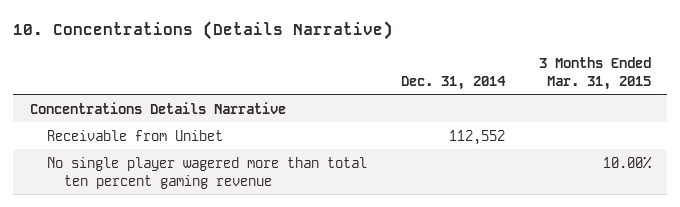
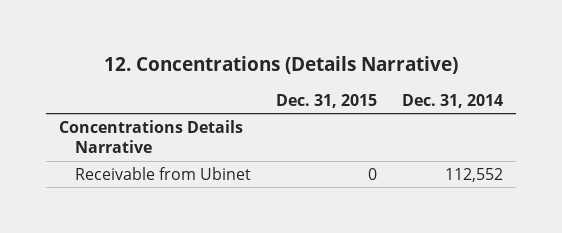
[13,20,394,40] 10. Concentrations (Details Narrative) -> [103,56,458,75] 12. Concentrations (Details Narrative)
[538,56,651,90] 3 Months Ended Mar. 31, 2015 -> none
none -> [276,93,378,108] Dec. 31, 2015
[47,156,368,189] No single player wagered more than total ten percent gaming revenue -> none
[47,129,224,141] Receivable from Unibet -> [75,166,252,180] Receivable from Ubinet

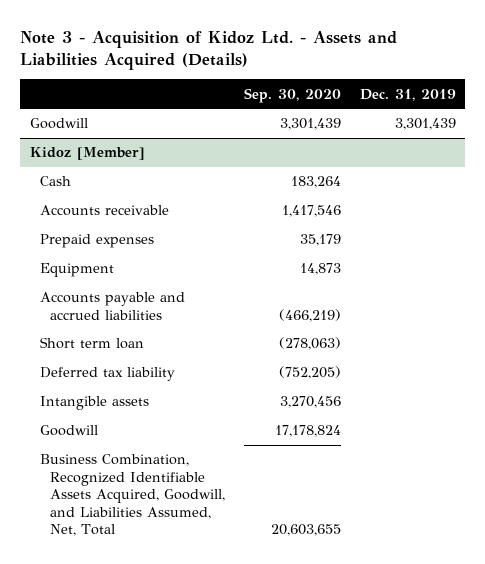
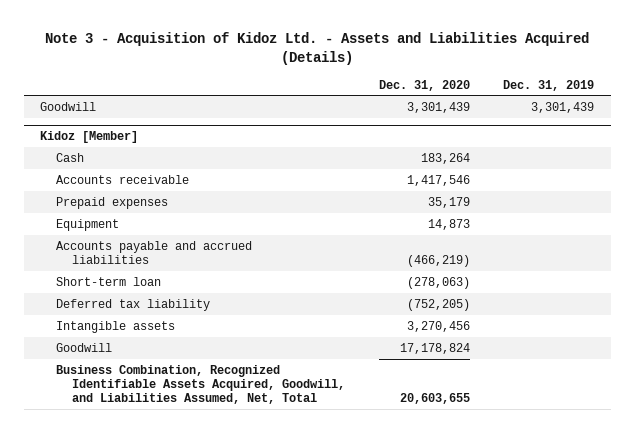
[243,87,341,103] Sep. 30, 2020 -> none
none -> [378,79,470,91] Dec. 31, 2020
[39,337,144,350] Short term loan -> [56,276,162,286] Short-term loan

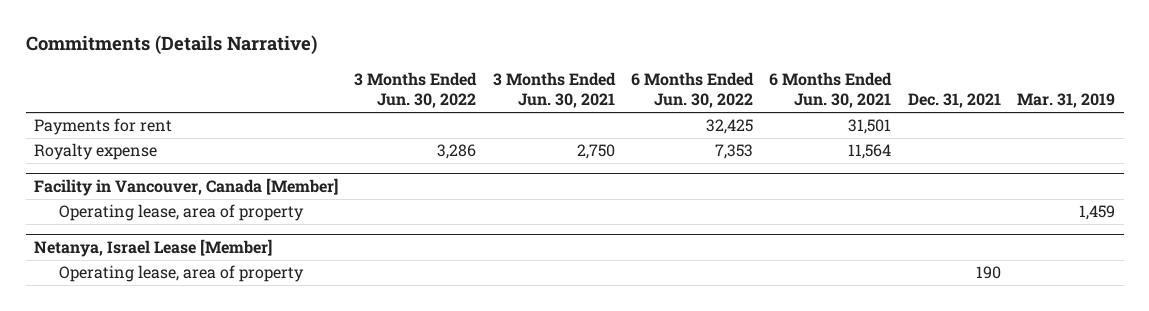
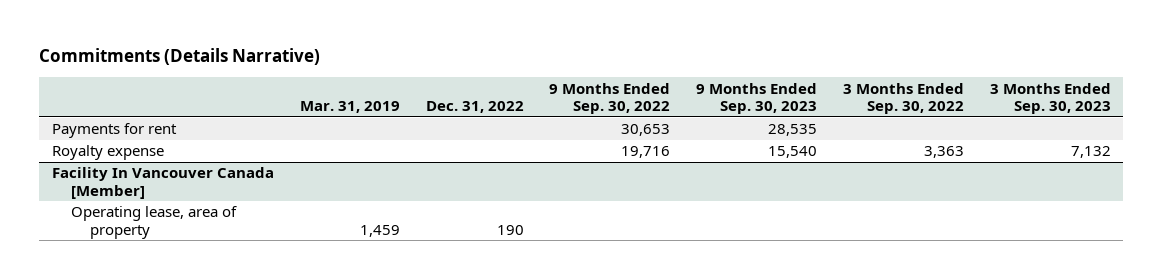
[354,71,478,109] 3 Months Ended Jun. 30, 2022 -> none
[492,71,616,109] 3 Months Ended Jun. 30, 2021 -> none
[631,71,755,109] 6 Months Ended Jun. 30, 2022 -> none
[769,71,893,109] 6 Months Ended Jun. 30, 2021 -> none
[907,93,1001,109] Dec. 31, 2021 -> none
none -> [425,100,524,113] Dec. 31, 2022
none -> [549,82,671,114] 9 Months Ended Sep. 30, 2022
none -> [696,82,818,114] 9 Months Ended Sep. 30, 2023
none -> [842,82,964,114] 3 Months Ended Sep. 30, 2022
none -> [989,82,1111,114] 3 Months Ended Sep. 30, 2023
[33,177,338,196] Facility in Vancouver, Canada [Member] -> [52,167,275,199] Facility In Vancouver Canada [Member]
[33,238,272,257] Netanya, Israel Lease [Member] -> none
[58,265,304,283] Operating lease, area of property -> none

